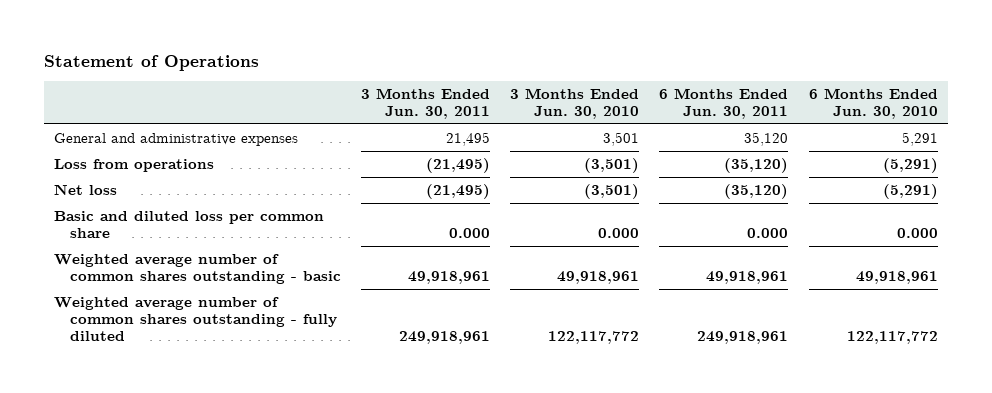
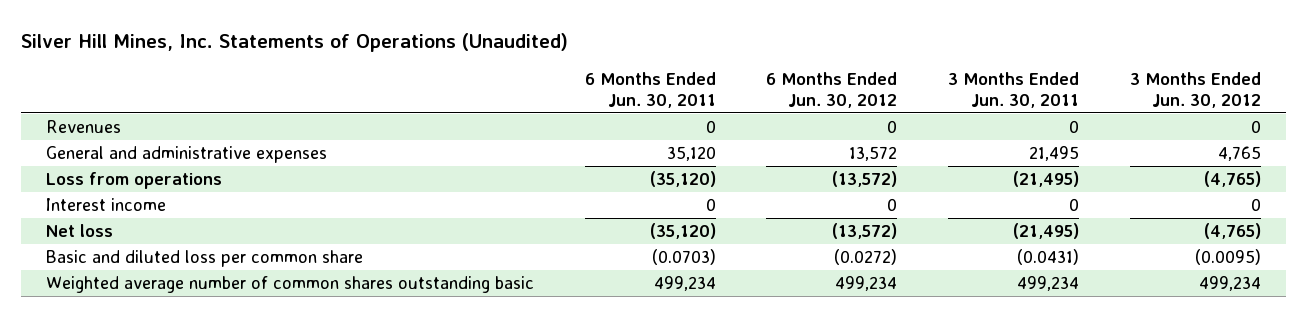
[44,54,260,71] Statement of Operations -> [20,33,568,53] Silver Hill Mines, Inc. Statements of Operations (Unaudited)
[510,87,640,119] 3 Months Ended Jun. 30, 2010 -> none
[808,87,938,119] 6 Months Ended Jun. 30, 2010 -> none
none -> [766,72,898,109] 6 Months Ended Jun. 30, 2012
none -> [1129,72,1261,109] 3 Months Ended Jun. 30, 2012
none -> [46,119,122,133] Revenues
none -> [46,197,167,211] Interest income
[54,296,337,341] Weighted average number of common shares outstanding - fully diluted -> none
[449,227,491,238] 0.000 -> [1017,248,1080,265] (0.0431)
[747,227,789,238] 0.000 -> [651,248,716,265] (0.0703)
[54,253,341,284] Weighted average number of common shares outstanding - basic -> [46,275,535,293] Weighted average number of common shares outstanding basic
[408,270,491,284] 49,918,961 -> [1017,275,1080,291] 499,234
[706,270,789,284] 49,918,961 -> [653,275,716,291] 499,234

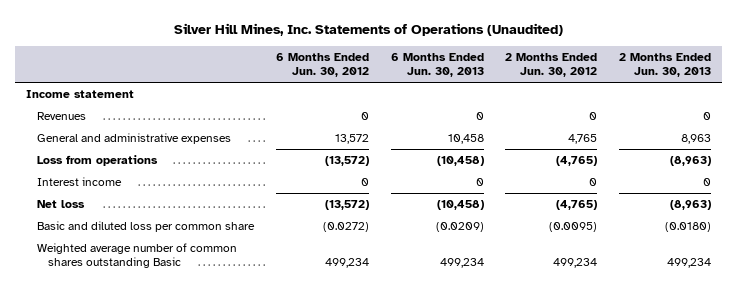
[584,72,716,109] 6 Months Ended Jun. 30, 2011 -> none
[948,72,1080,109] 3 Months Ended Jun. 30, 2011 -> none
[1129,72,1261,109] 3 Months Ended Jun. 30, 2012 -> none
none -> [390,53,484,78] 6 Months Ended Jun. 30, 2013
none -> [505,53,598,78] 2 Months Ended Jun. 30, 2012
none -> [618,53,711,78] 2 Months Ended Jun. 30, 2013
none -> [26,90,135,99] Income statement
[46,275,535,293] Weighted average number of common shares outstanding basic -> [37,243,238,269] Weighted average number of common shares outstanding Basic

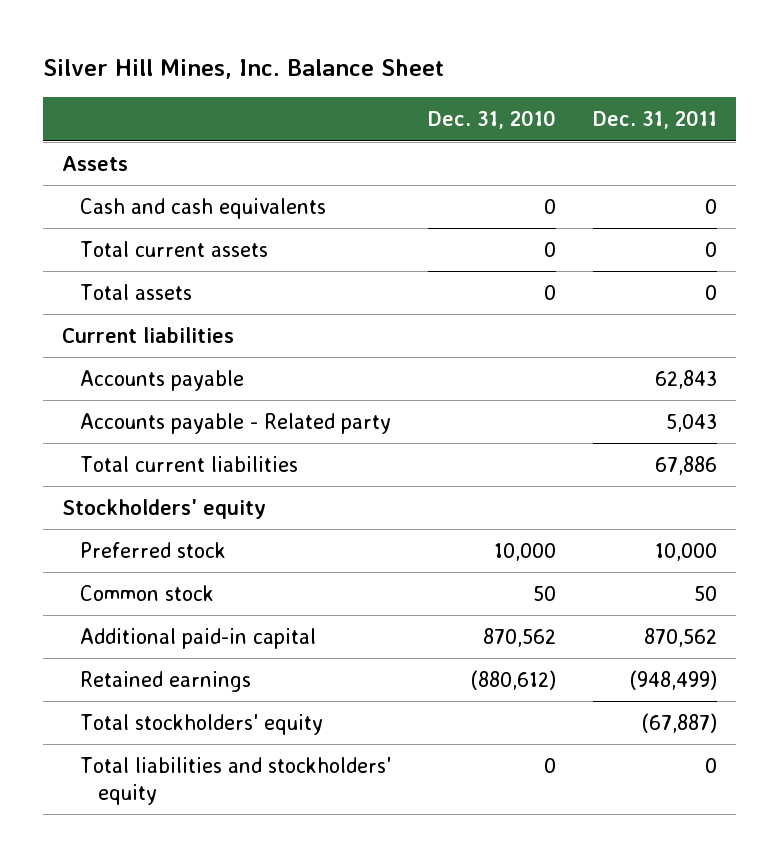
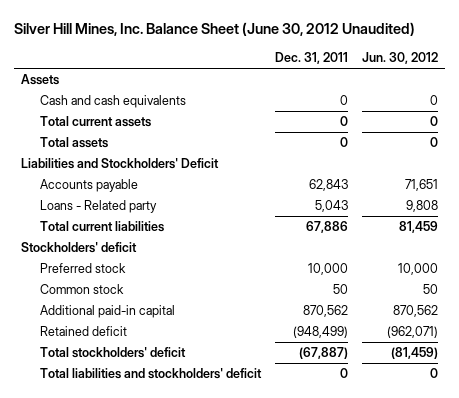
[42,58,444,79] Silver Hill Mines, Inc. Balance Sheet -> [14,22,416,37] Silver Hill Mines, Inc. Balance Sheet (June 30, 2012 Unaudited)
[427,110,556,130] Dec. 31, 2010 -> none
none -> [361,51,438,64] Jun. 30, 2012
[61,326,234,343] Current liabilities -> none
none -> [21,158,220,170] Liabilities and Stockholders' Deficit
[79,412,391,434] Accounts payable - Related party -> [39,200,157,214] Loans - Related party
[61,498,266,519] Stockholders' equity -> [21,242,138,254] Stockholders' deficit
[79,670,251,692] Retained earnings -> [39,326,127,337] Retained deficit
[79,713,323,735] Total stockholders' equity -> [39,347,186,359] Total stockholders' deficit
[79,756,391,805] Total liabilities and stockholders' equity -> [39,368,262,380] Total liabilities and stockholders' deficit

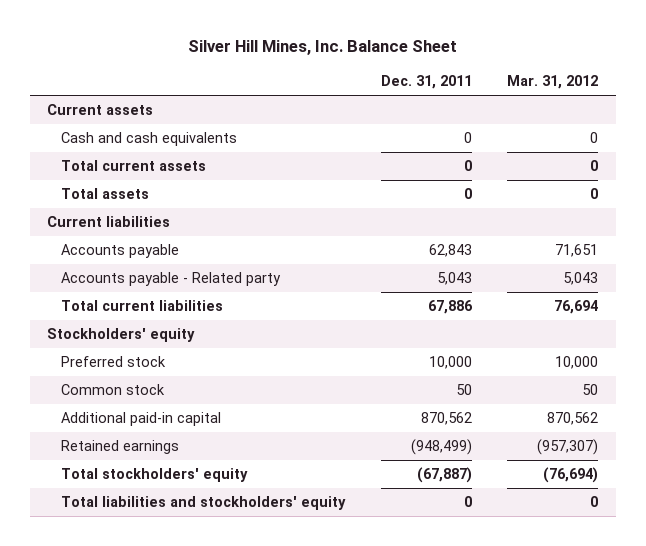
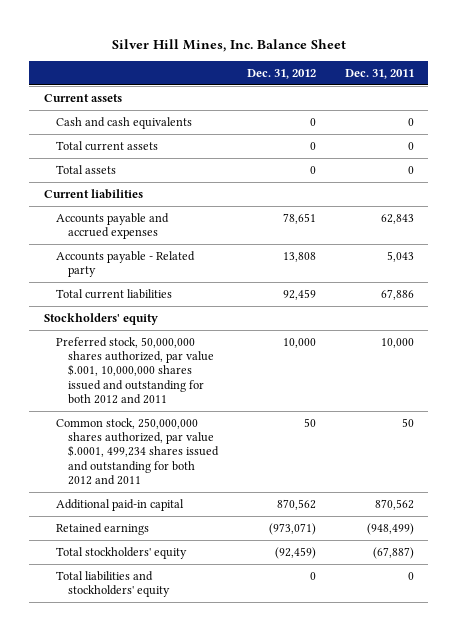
[507,75,599,90] Mar. 31, 2012 -> none
none -> [247,68,317,79] Dec. 31, 2012
[61,244,180,259] Accounts payable -> [56,212,170,240] Accounts payable and accrued expenses
[61,356,167,368] Preferred stock -> [56,336,215,404] Preferred stock, 50,000,000 shares authorized, par value $.001, 10,000,000 shares issued and outstanding for both 2012 and 2011
[61,384,166,396] Common stock -> [56,417,220,485] Common stock, 250,000,000 shares authorized, par value $.0001, 499,234 shares issued and outstanding for both 2012 and 2011

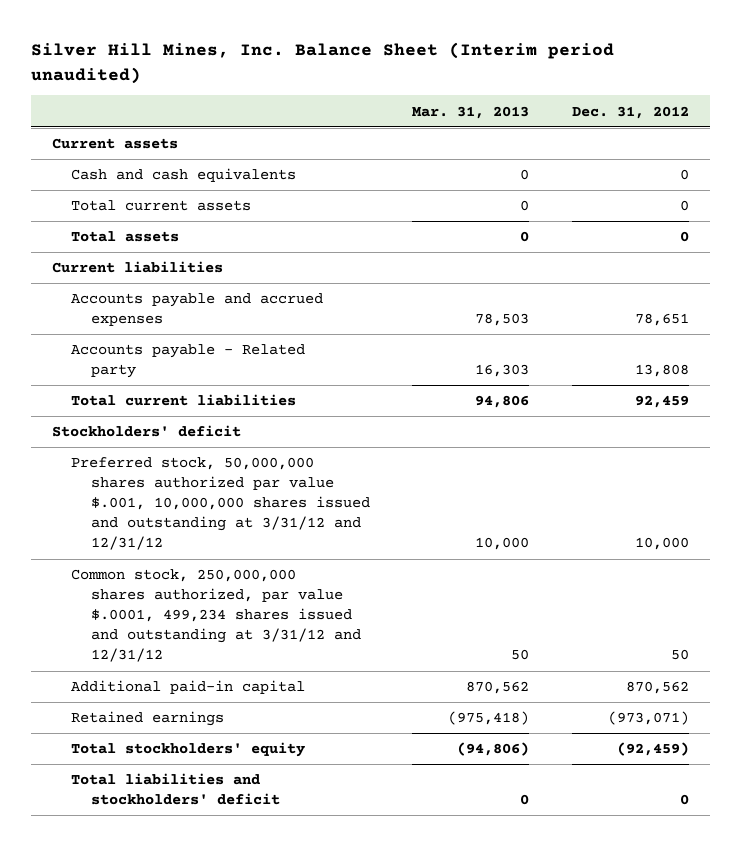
[111,38,346,52] Silver Hill Mines, Inc. Balance Sheet -> [30,42,614,84] Silver Hill Mines, Inc. Balance Sheet (Interim period unaudited)
[344,68,414,79] Dec. 31, 2011 -> none
none -> [412,105,530,119] Mar. 31, 2013
[43,312,158,325] Stockholders' equity -> [52,425,242,438] Stockholders' deficit
[56,336,215,404] Preferred stock, 50,000,000 shares authorized, par value $.001, 10,000,000 shares issued and outstanding for both 2012 and 2011 -> [71,457,370,551] Preferred stock, 50,000,000 shares authorized par value $.001, 10,000,000 shares issued and outstanding at 3/31/12 and 12/31/12
[56,417,220,485] Common stock, 250,000,000 shares authorized, par value $.0001, 499,234 shares issued and outstanding for both 2012 and 2011 -> [71,569,361,663] Common stock, 250,000,000 shares authorized, par value $.0001, 499,234 shares issued and outstanding at 3/31/12 and 12/31/12
[56,570,171,598] Total liabilities and stockholders' equity -> [71,773,280,806] Total liabilities and stockholders' deficit

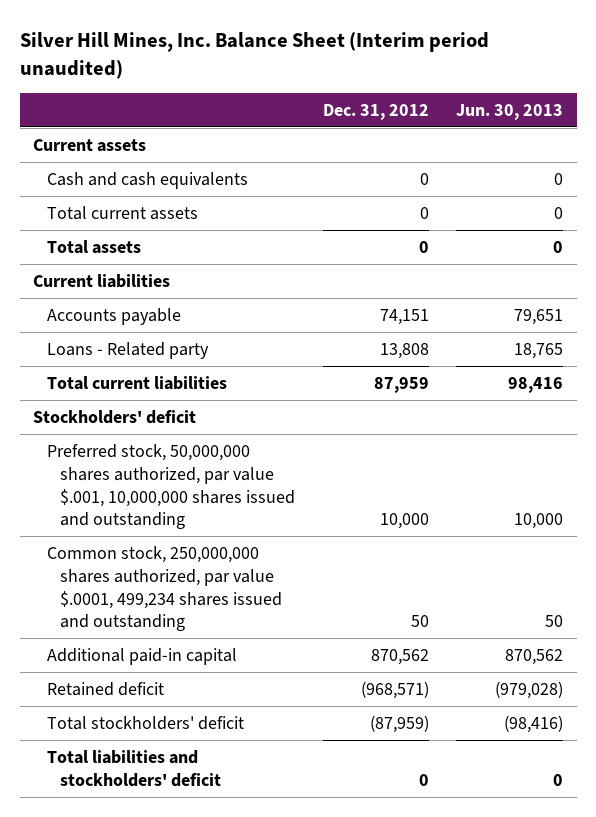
[412,105,530,119] Mar. 31, 2013 -> none
none -> [455,103,563,120] Jun. 30, 2013
[71,293,324,327] Accounts payable and accrued expenses -> none
none -> [46,307,181,325] Accounts payable
[71,344,306,379] Accounts payable - Related party -> [46,341,209,359] Loans - Related party
[635,395,690,409] 92,459 -> [373,376,429,393] 87,959
[71,457,370,551] Preferred stock, 50,000,000 shares authorized par value $.001, 10,000,000 shares issued and outstanding at 3/31/12 and 12/31/12 -> [46,443,296,530] Preferred stock, 50,000,000 shares authorized, par value $.001, 10,000,000 shares issued and outstanding
[71,569,361,663] Common stock, 250,000,000 shares authorized, par value $.0001, 499,234 shares issued and outstanding at 3/31/12 and 12/31/12 -> [46,545,283,632] Common stock, 250,000,000 shares authorized, par value $.0001, 499,234 shares issued and outstanding
[71,711,225,727] Retained earnings -> [46,681,164,696] Retained deficit
[608,711,690,726] (973,071) -> [360,680,429,699] (968,571)
[71,742,306,758] Total stockholders' equity -> [46,715,244,730] Total stockholders' deficit
[617,742,690,757] (92,459) -> [369,714,429,733] (87,959)

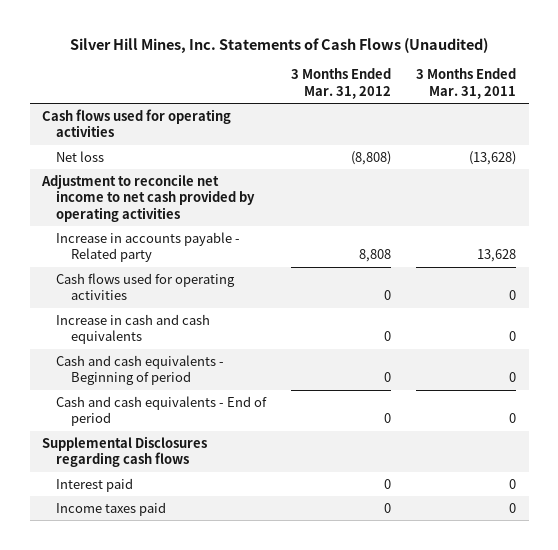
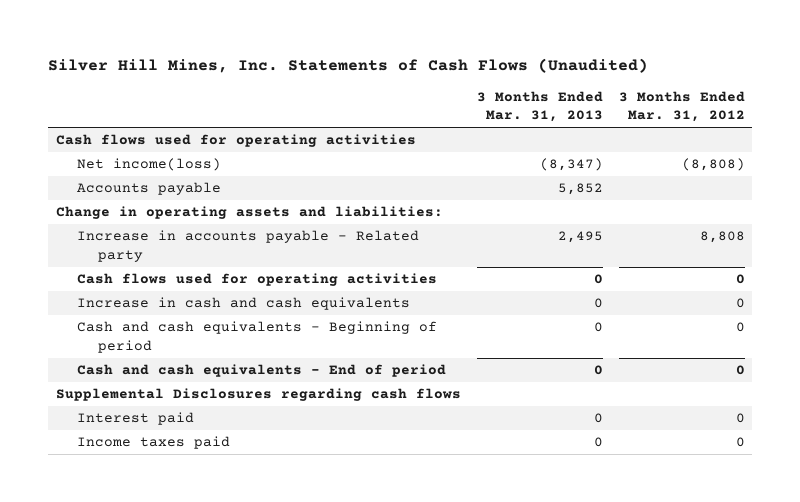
[416,68,517,99] 3 Months Ended Mar. 31, 2011 -> none
none -> [476,91,603,123] 3 Months Ended Mar. 31, 2013
[41,173,256,222] Adjustment to reconcile net income to net cash provided by operating activities -> none
[56,150,105,162] Net loss -> [76,158,221,172] Net income(loss)
none -> [76,182,221,196] Accounts payable
none -> [55,206,443,220] Change in operating assets and liabilities:

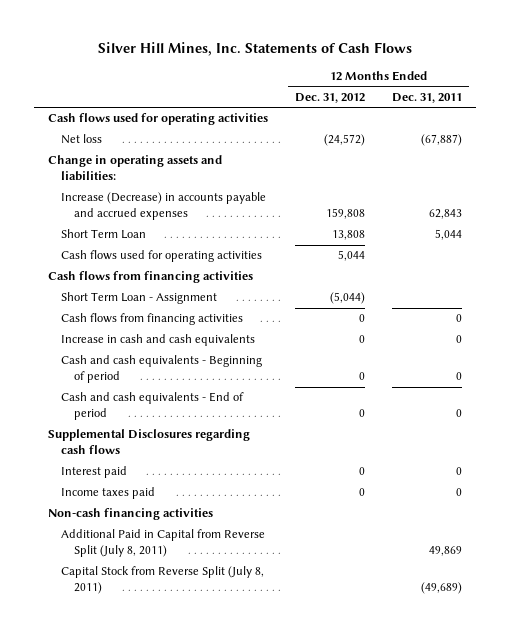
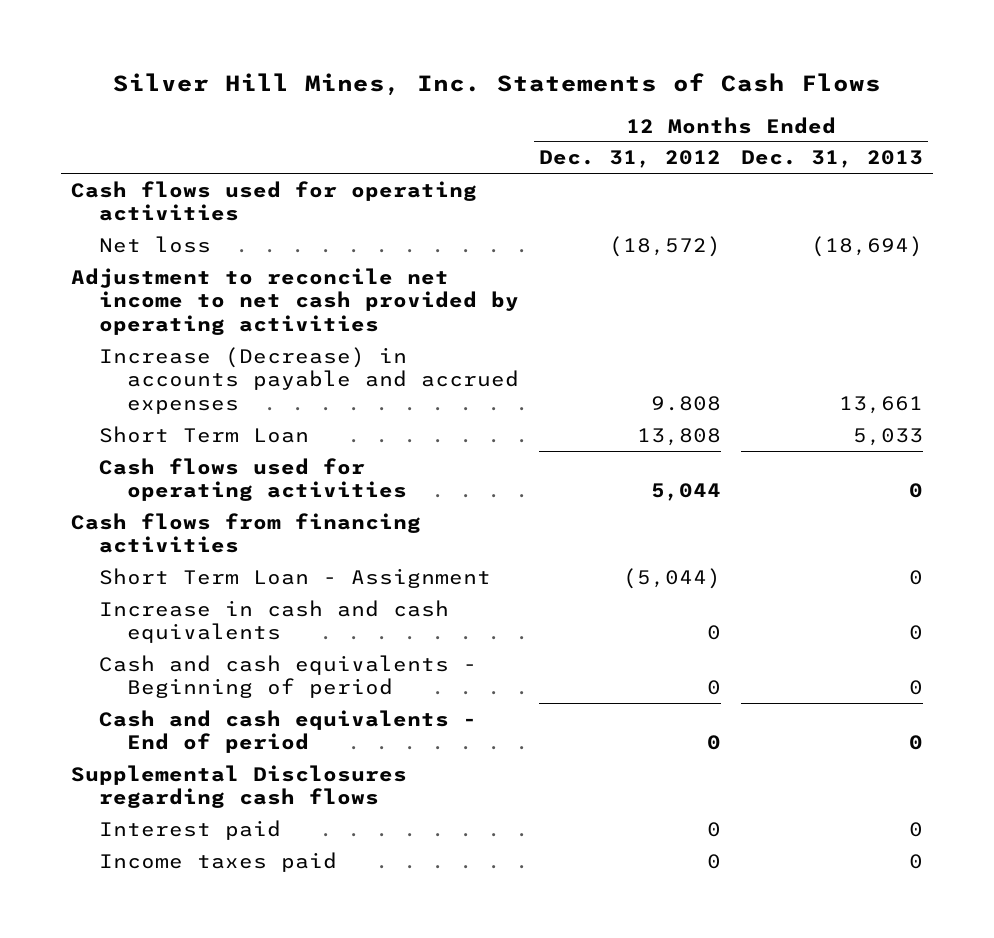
[392,93,463,104] Dec. 31, 2011 -> none
none -> [740,150,923,169] Dec. 31, 2013
[47,155,222,182] Change in operating assets and liabilities: -> none
[323,134,365,147] (24,572) -> [608,235,721,257] (18,572)
none -> [70,267,519,336] Adjustment to reconcile net income to net cash provided by operating activities
[325,208,365,220] 159,808 -> [650,396,721,412] 9.808
[60,313,243,326] Cash flows from financing activities -> none
[47,508,213,521] Non-cash financing activities -> none
[60,529,265,558] Additional Paid in Capital from Reverse Split (July 8, 2011) -> none
[60,566,264,595] Capital Stock from Reverse Split (July 8, 2011) -> none

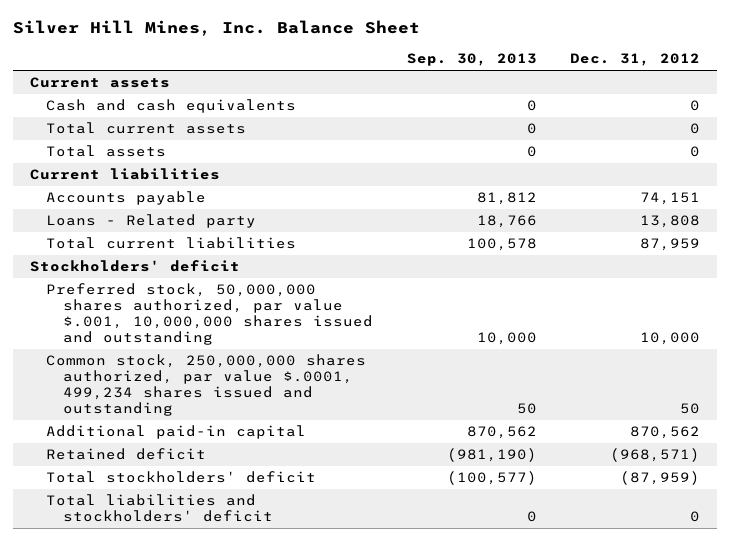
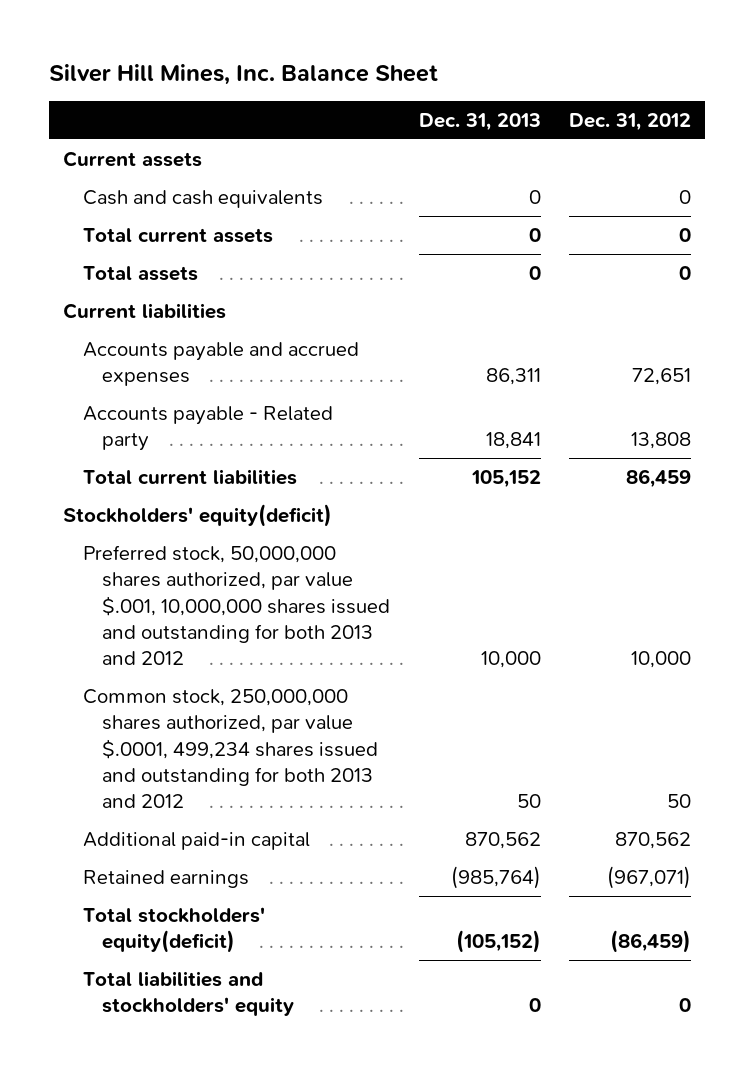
[406,53,537,67] Sep. 30, 2013 -> none
none -> [418,112,541,131] Dec. 31, 2013
[46,191,207,206] Accounts payable -> none
none -> [82,341,359,387] Accounts payable and accrued expenses
[46,214,257,229] Loans - Related party -> [82,405,333,452] Accounts payable - Related party
[640,238,701,252] 87,959 -> [626,468,692,488] 86,459
[29,260,240,273] Stockholders' deficit -> [63,503,333,527] Stockholders' equity(deficit)
[46,283,373,345] Preferred stock, 50,000,000 shares authorized, par value $.001, 10,000,000 shares issued and outstanding -> [82,544,391,666] Preferred stock, 50,000,000 shares authorized, par value $.001, 10,000,000 shares issued and outstanding for both 2013 and 2012
[46,354,367,416] Common stock, 250,000,000 shares authorized, par value $.0001, 499,234 shares issued and outstanding -> [82,688,379,809] Common stock, 250,000,000 shares authorized, par value $.0001, 499,234 shares issued and outstanding for both 2013 and 2012
[46,448,207,461] Retained deficit -> [82,869,249,888] Retained earnings
[610,448,701,463] (968,571) -> [607,865,692,889] (967,071)
[46,471,317,484] Total stockholders' deficit -> [82,906,265,954] Total stockholders' equity(deficit)
[620,471,701,486] (87,959) -> [610,930,692,954] (86,459)
[46,494,273,523] Total liabilities and stockholders' deficit -> [82,970,295,1017] Total liabilities and stockholders' equity

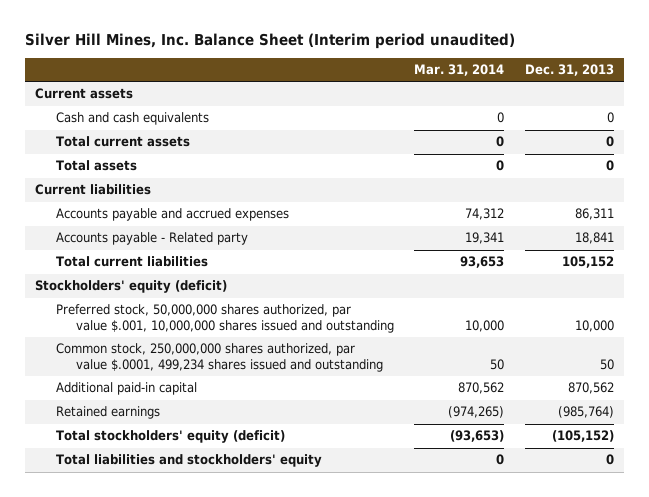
[49,63,439,85] Silver Hill Mines, Inc. Balance Sheet -> [24,32,515,49] Silver Hill Mines, Inc. Balance Sheet (Interim period unaudited)
[569,112,692,131] Dec. 31, 2012 -> none
none -> [414,64,505,77] Mar. 31, 2014
[63,503,333,527] Stockholders' equity(deficit) -> [35,280,228,294] Stockholders' equity (deficit)
[82,544,391,666] Preferred stock, 50,000,000 shares authorized, par value $.001, 10,000,000 shares issued and outstanding for both 2013 and 2012 -> [55,304,395,334] Preferred stock, 50,000,000 shares authorized, par value $.001, 10,000,000 shares issued and outstanding
[82,688,379,809] Common stock, 250,000,000 shares authorized, par value $.0001, 499,234 shares issued and outstanding for both 2013 and 2012 -> [55,343,384,373] Common stock, 250,000,000 shares authorized, par value $.0001, 499,234 shares issued and outstanding
[82,906,265,954] Total stockholders' equity(deficit) -> [55,430,285,444] Total stockholders' equity (deficit)

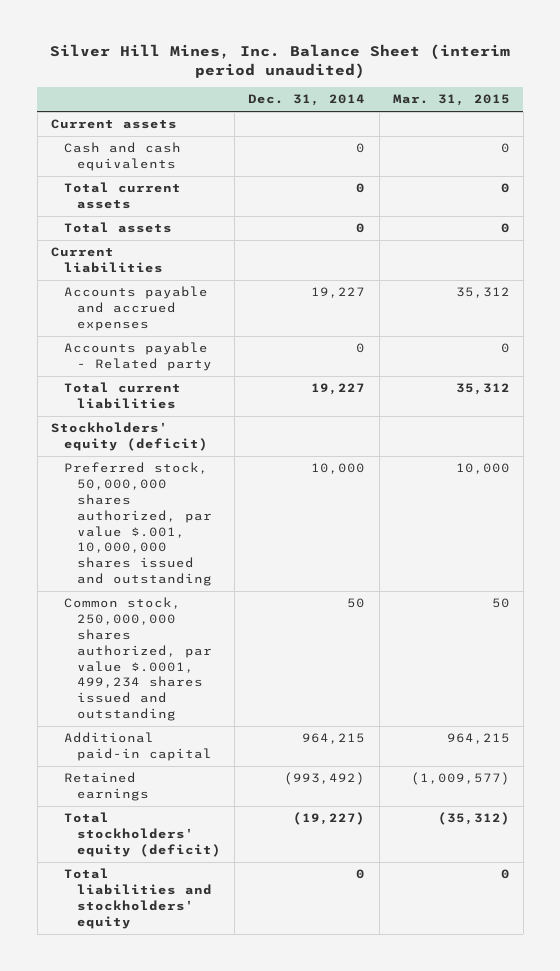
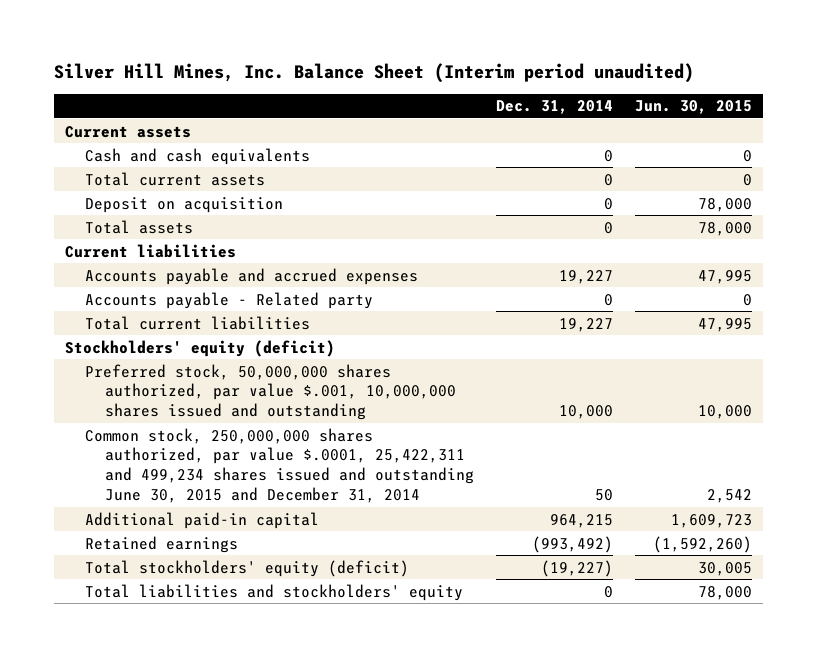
[50,43,511,79] Silver Hill Mines, Inc. Balance Sheet (interim period unaudited) -> [53,62,694,83] Silver Hill Mines, Inc. Balance Sheet (Interim period unaudited)
[392,94,510,107] Mar. 31, 2015 -> none
none -> [634,100,752,115] Jun. 30, 2015
none -> [84,196,283,213] Deposit on acquisition
[63,597,213,722] Common stock, 250,000,000 shares authorized, par value $.0001, 499,234 shares issued and outstanding -> [84,427,474,504] Common stock, 250,000,000 shares authorized, par value $.0001, 25,422,311 and 499,234 shares issued and outstanding June 30, 2015 and December 31, 2014

